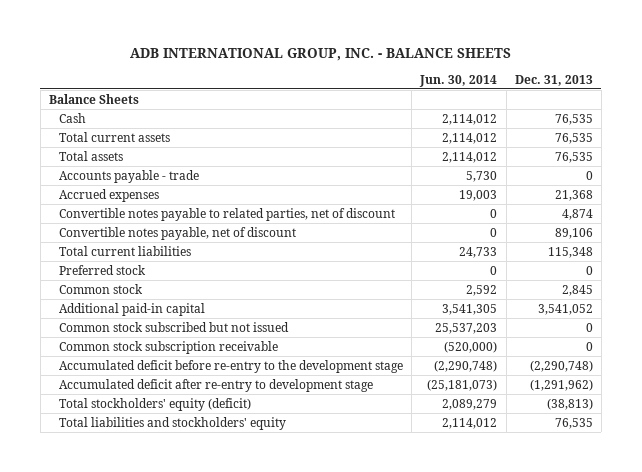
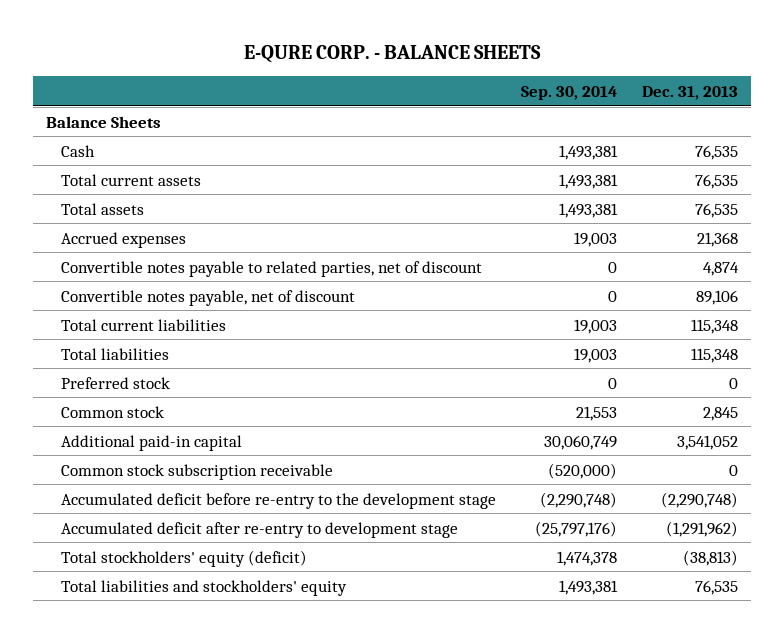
[129,48,511,62] ADB INTERNATIONAL GROUP, INC. - BALANCE SHEETS -> [243,45,541,64] E-QURE CORP. - BALANCE SHEETS
[419,74,498,87] Jun. 30, 2014 -> none
none -> [520,85,617,100] Sep. 30, 2014
[59,169,200,183] Accounts payable - trade -> none
none -> [60,347,169,360] Total liabilities
[59,321,290,332] Common stock subscribed but not issued -> none

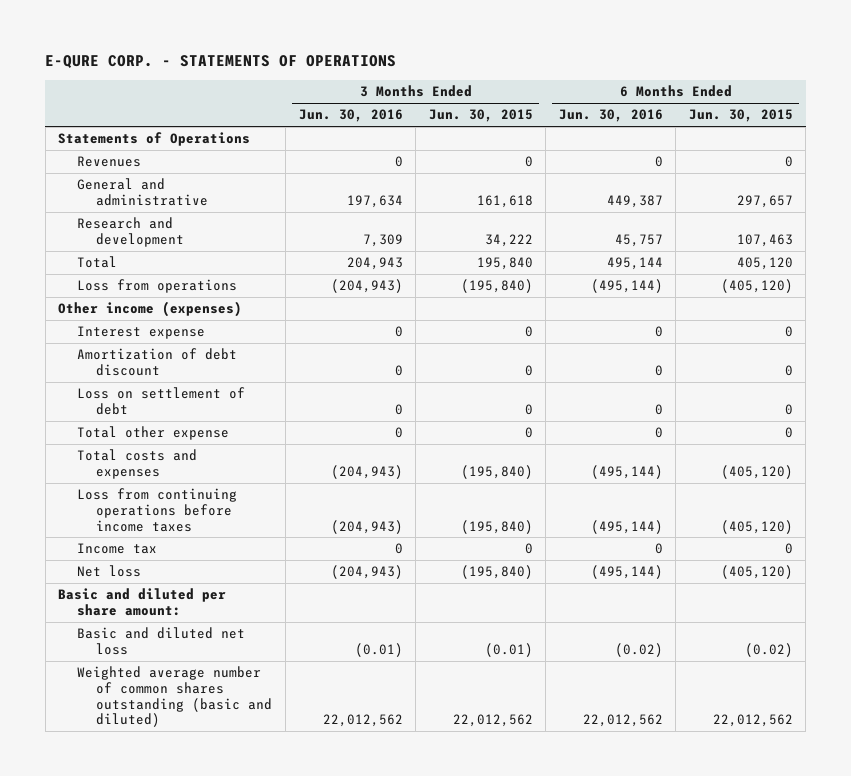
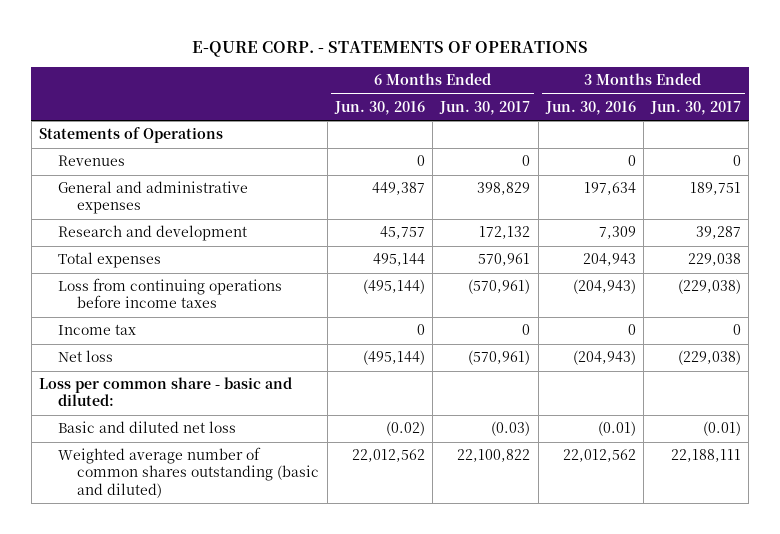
[428,109,533,123] Jun. 30, 2015 -> none
[688,109,793,123] Jun. 30, 2015 -> none
none -> [439,100,531,115] Jun. 30, 2017
none -> [650,100,742,115] Jun. 30, 2017
[77,178,209,206] General and administrative -> [58,181,249,215] General and administrative expenses
[77,279,238,294] Loss from operations -> none
[58,301,243,318] Other income (expenses) -> none
[77,326,206,340] Interest expense -> none
[77,348,238,376] Amortization of debt discount -> none
[77,387,246,415] Loss on settlement of debt -> none
[77,426,230,441] Total other expense -> none
[77,449,198,479] Total costs and expenses -> none
[77,256,118,269] Total -> [58,252,162,269] Total expenses
[58,588,227,616] Basic and diluted per share amount: -> [38,377,292,407] Loss per common share - basic and diluted:

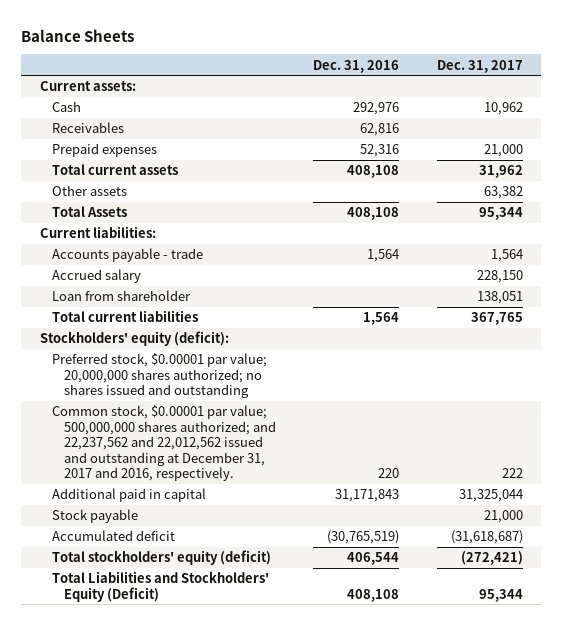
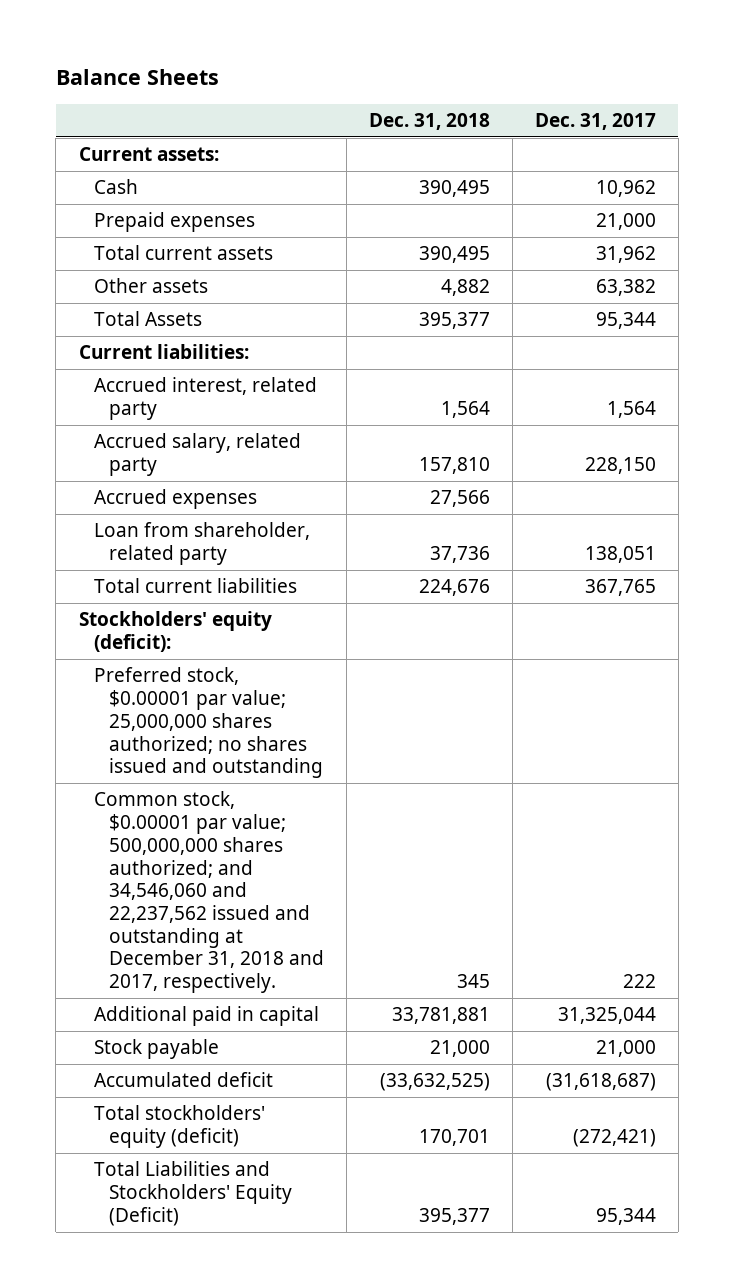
[313,59,400,73] Dec. 31, 2016 -> none
none -> [368,113,490,131] Dec. 31, 2018
[52,122,125,134] Receivables -> none
[52,248,204,263] Accounts payable - trade -> [93,377,317,421] Accrued interest, related party
[52,269,142,284] Accrued salary -> [93,433,301,477] Accrued salary, related party
none -> [93,489,257,510] Accrued expenses
[52,290,192,302] Loan from shareholder -> [93,522,310,566] Loan from shareholder, related party
[52,353,268,399] Preferred stock, $0.00001 par value; 20,000,000 shares authorized; no shares issued and outstanding -> [93,667,323,779] Preferred stock, $0.00001 par value; 25,000,000 shares authorized; no shares issued and outstanding
[52,405,277,482] Common stock, $0.00001 par value; 500,000,000 shares authorized; and 22,237,562 and 22,012,562 issued and outstanding at December 31, 2017 and 2016, respectively. -> [93,791,324,994] Common stock, $0.00001 par value; 500,000,000 shares authorized; and 34,546,060 and 22,237,562 issued and outstanding at December 31, 2018 and 2017, respectively.

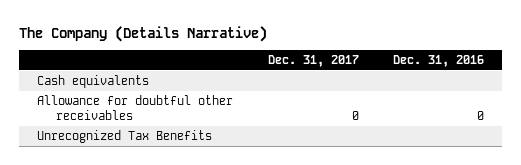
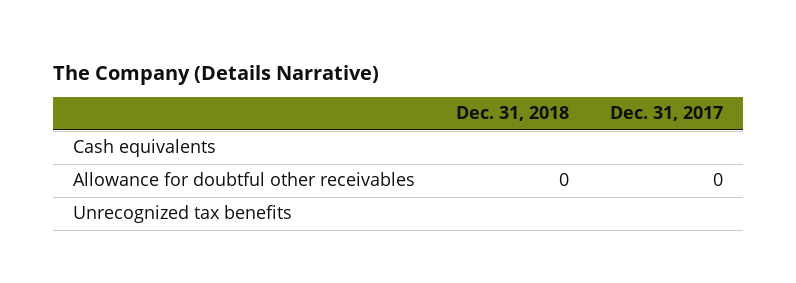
[393,55,485,68] Dec. 31, 2016 -> none
none -> [455,106,569,122] Dec. 31, 2018
[36,130,212,144] Unrecognized Tax Benefits -> [72,205,292,224] Unrecognized tax benefits

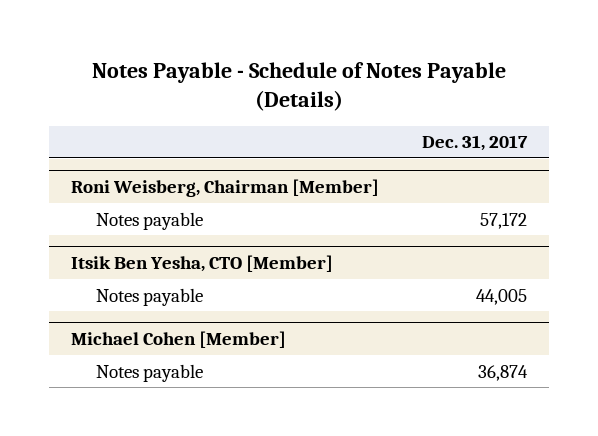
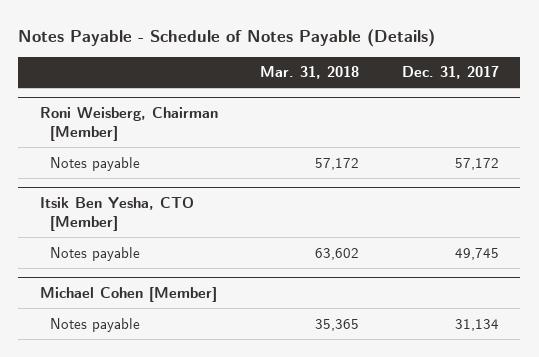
none -> [260,66,360,80] Mar. 31, 2018
[476,288,528,305] 44,005 -> [455,247,500,260] 49,745
[478,364,529,381] 36,874 -> [455,318,500,331] 31,134

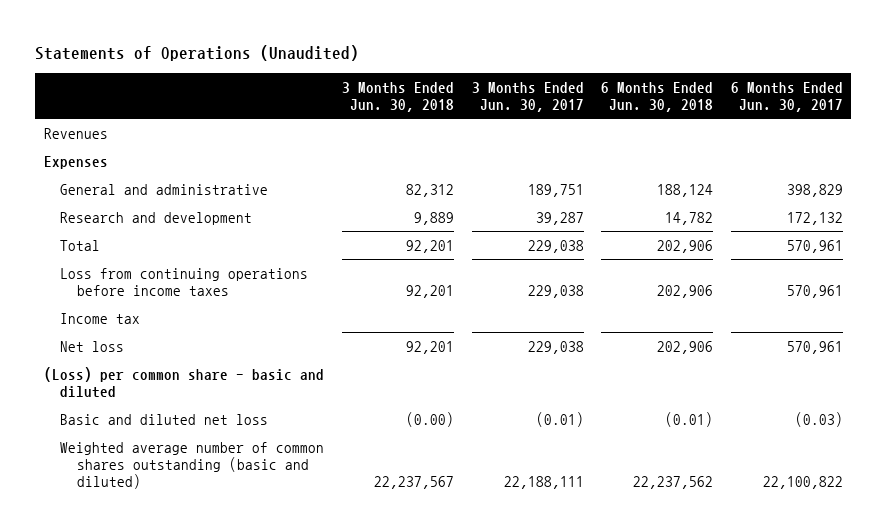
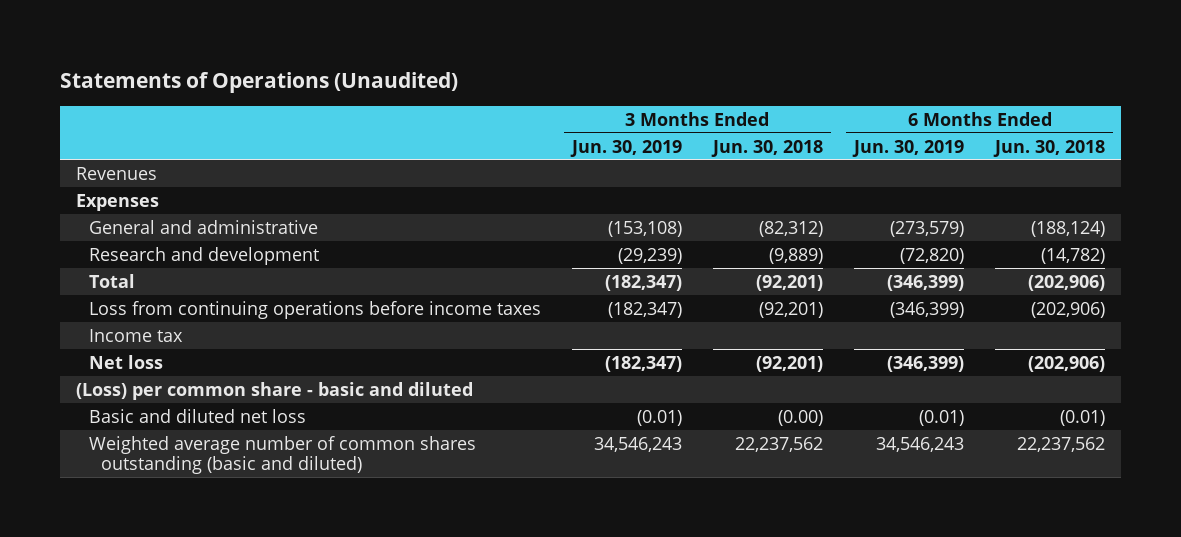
[471,81,584,112] 3 Months Ended Jun. 30, 2017 -> none
[730,81,843,112] 6 Months Ended Jun. 30, 2017 -> none
none -> [569,139,682,157] Jun. 30, 2019
none -> [852,139,965,157] Jun. 30, 2019
[405,183,454,197] 82,312 -> [758,220,823,237] (82,312)
[657,183,714,197] 188,124 -> [1031,220,1106,237] (188,124)
[413,211,454,225] 9,889 -> [768,247,823,264] (9,889)
[665,211,714,225] 14,782 -> [1041,247,1106,264] (14,782)
[405,239,454,253] 92,201 -> [755,274,823,291] (92,201)
[657,239,714,253] 202,906 -> [1028,274,1106,291] (202,906)
[405,284,454,298] 92,201 -> [758,301,823,318] (92,201)
[657,284,714,298] 202,906 -> [1031,301,1106,318] (202,906)
[405,340,454,354] 92,201 -> [755,355,823,372] (92,201)
[657,340,714,354] 202,906 -> [1028,355,1106,372] (202,906)
[373,475,454,489] 22,237,567 -> [734,436,823,452] 22,237,562

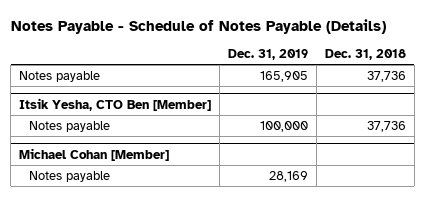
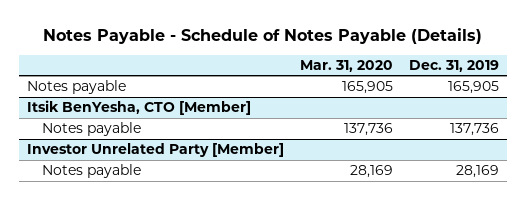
[324,49,406,61] Dec. 31, 2018 -> none
none -> [299,59,393,72] Mar. 31, 2020
[19,147,170,161] Michael Cohan [Member] -> none
[19,97,212,111] Itsik Yesha, CTO Ben [Member] -> [26,100,251,116] Itsik BenYesha, CTO [Member]
[259,120,308,132] 100,000 -> [449,123,499,137] 137,736
none -> [26,143,284,158] Investor Unrelated Party [Member]

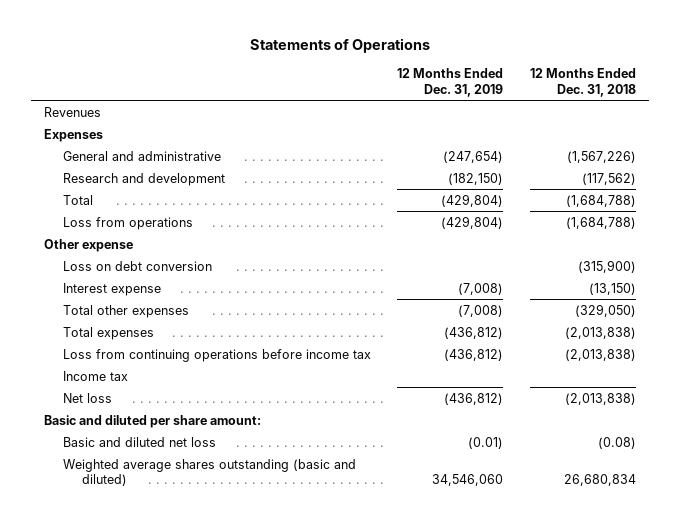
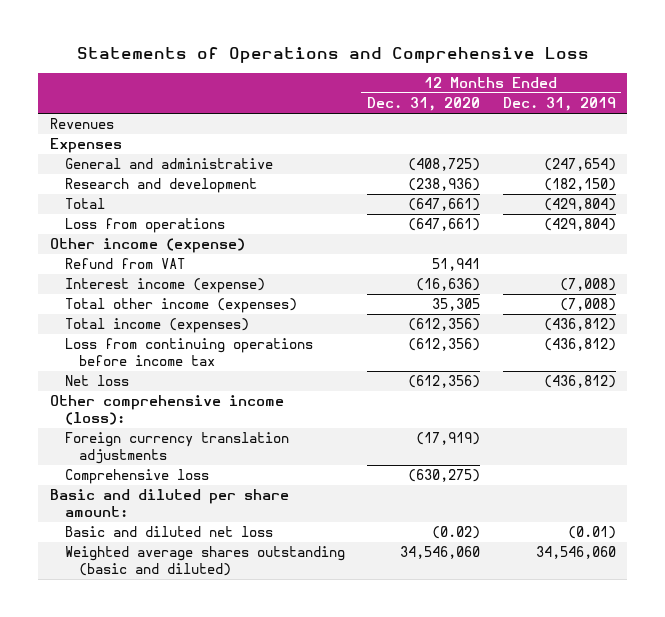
[249,38,430,54] Statements of Operations -> [76,47,589,64] Statements of Operations and Comprehensive Loss
[529,68,636,97] 12 Months Ended Dec. 31, 2018 -> none
none -> [367,97,481,112] Dec. 31, 2020
[62,260,212,271] Loss on debt conversion -> none
[43,238,133,252] Other expense -> [49,238,245,254] Other income (expense)
none -> [64,258,185,270] Refund from VAT
[62,282,161,296] Interest expense -> [64,278,265,294] Interest income (expense)
[62,304,189,318] Total other expenses -> [64,298,297,314] Total other income (expenses)
[62,326,154,340] Total expenses -> [64,318,249,334] Total income (expenses)
[62,370,128,381] Income tax -> none
none -> [49,395,284,426] Other comprehensive income (loss):
none -> [64,432,289,465] Foreign currency translation adjustments
none -> [64,469,209,485] Comprehensive loss

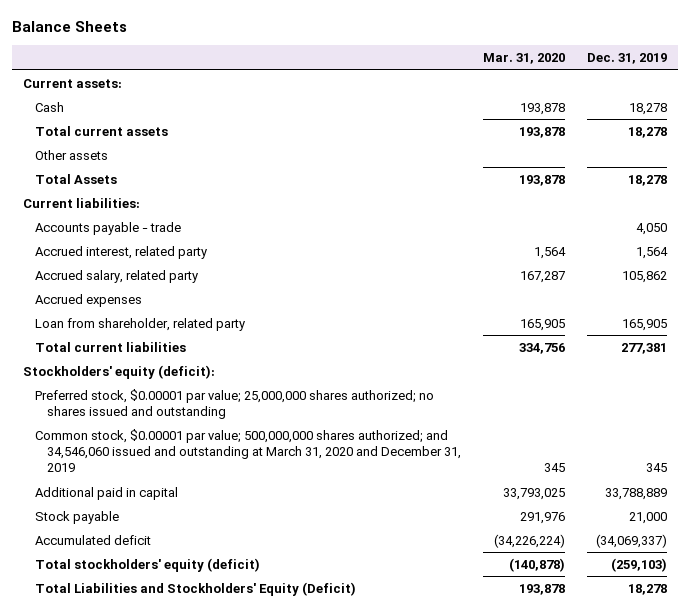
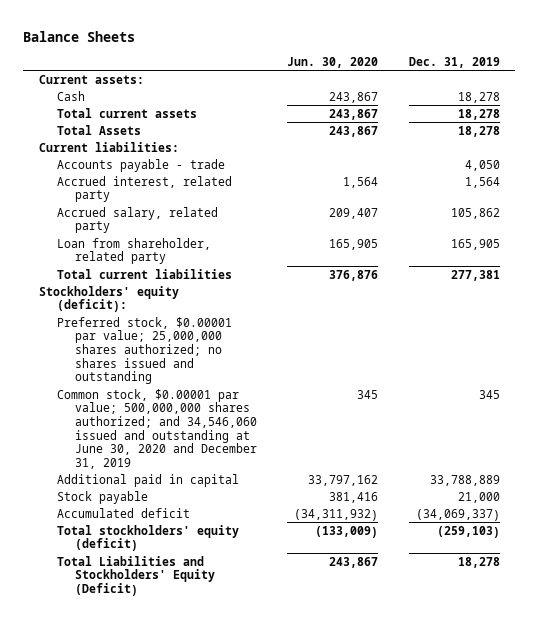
[483,53,566,65] Mar. 31, 2020 -> none
none -> [287,57,379,69] Jun. 30, 2020
[35,149,109,160] Other assets -> none
[35,293,143,307] Accrued expenses -> none
[35,428,462,473] Common stock, $0.00001 par value; 500,000,000 shares authorized; and 34,546,060 issued and outstanding at March 31, 2020 and December 31, 2019 -> [56,388,258,469] Common stock, $0.00001 par value; 500,000,000 shares authorized; and 34,546,060 issued and outstanding at June 30, 2020 and December 31, 2019

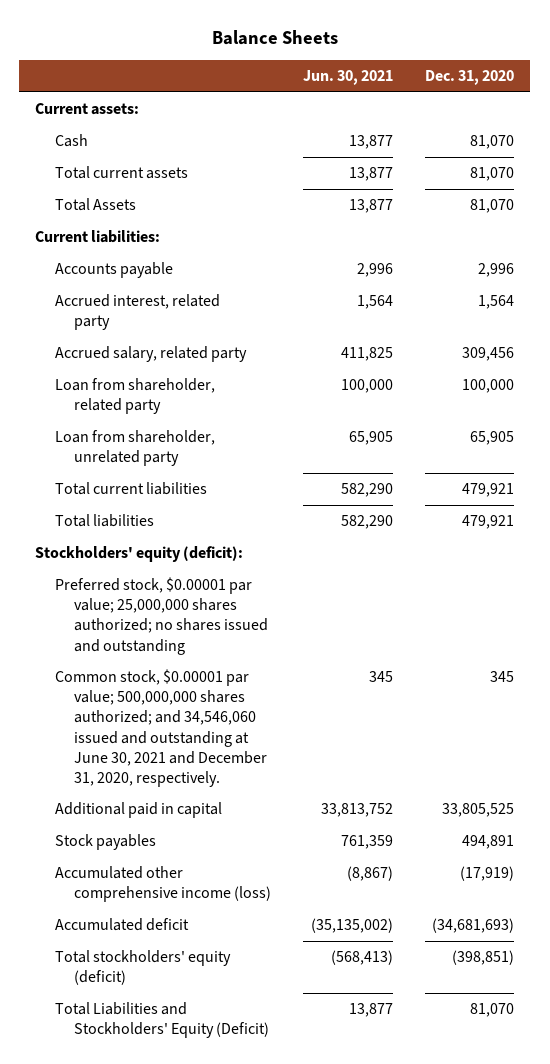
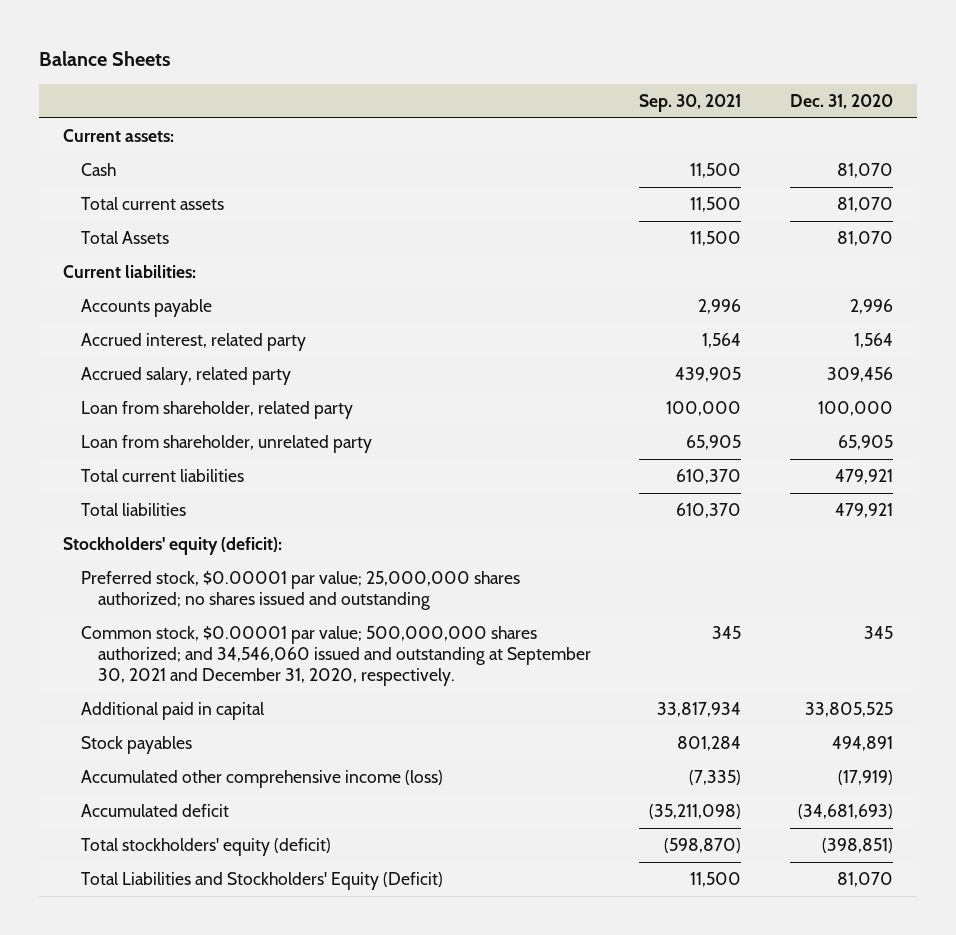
[302,69,393,85] Jun. 30, 2021 -> none
none -> [639,93,742,112] Sep. 30, 2021
[54,669,267,787] Common stock, $0.00001 par value; 500,000,000 shares authorized; and 34,546,060 issued and outstanding at June 30, 2021 and December 31, 2020, respectively. -> [80,626,591,686] Common stock, $0.00001 par value; 500,000,000 shares authorized; and 34,546,060 issued and outstanding at September 30, 2021 and December 31, 2020, respectively.

